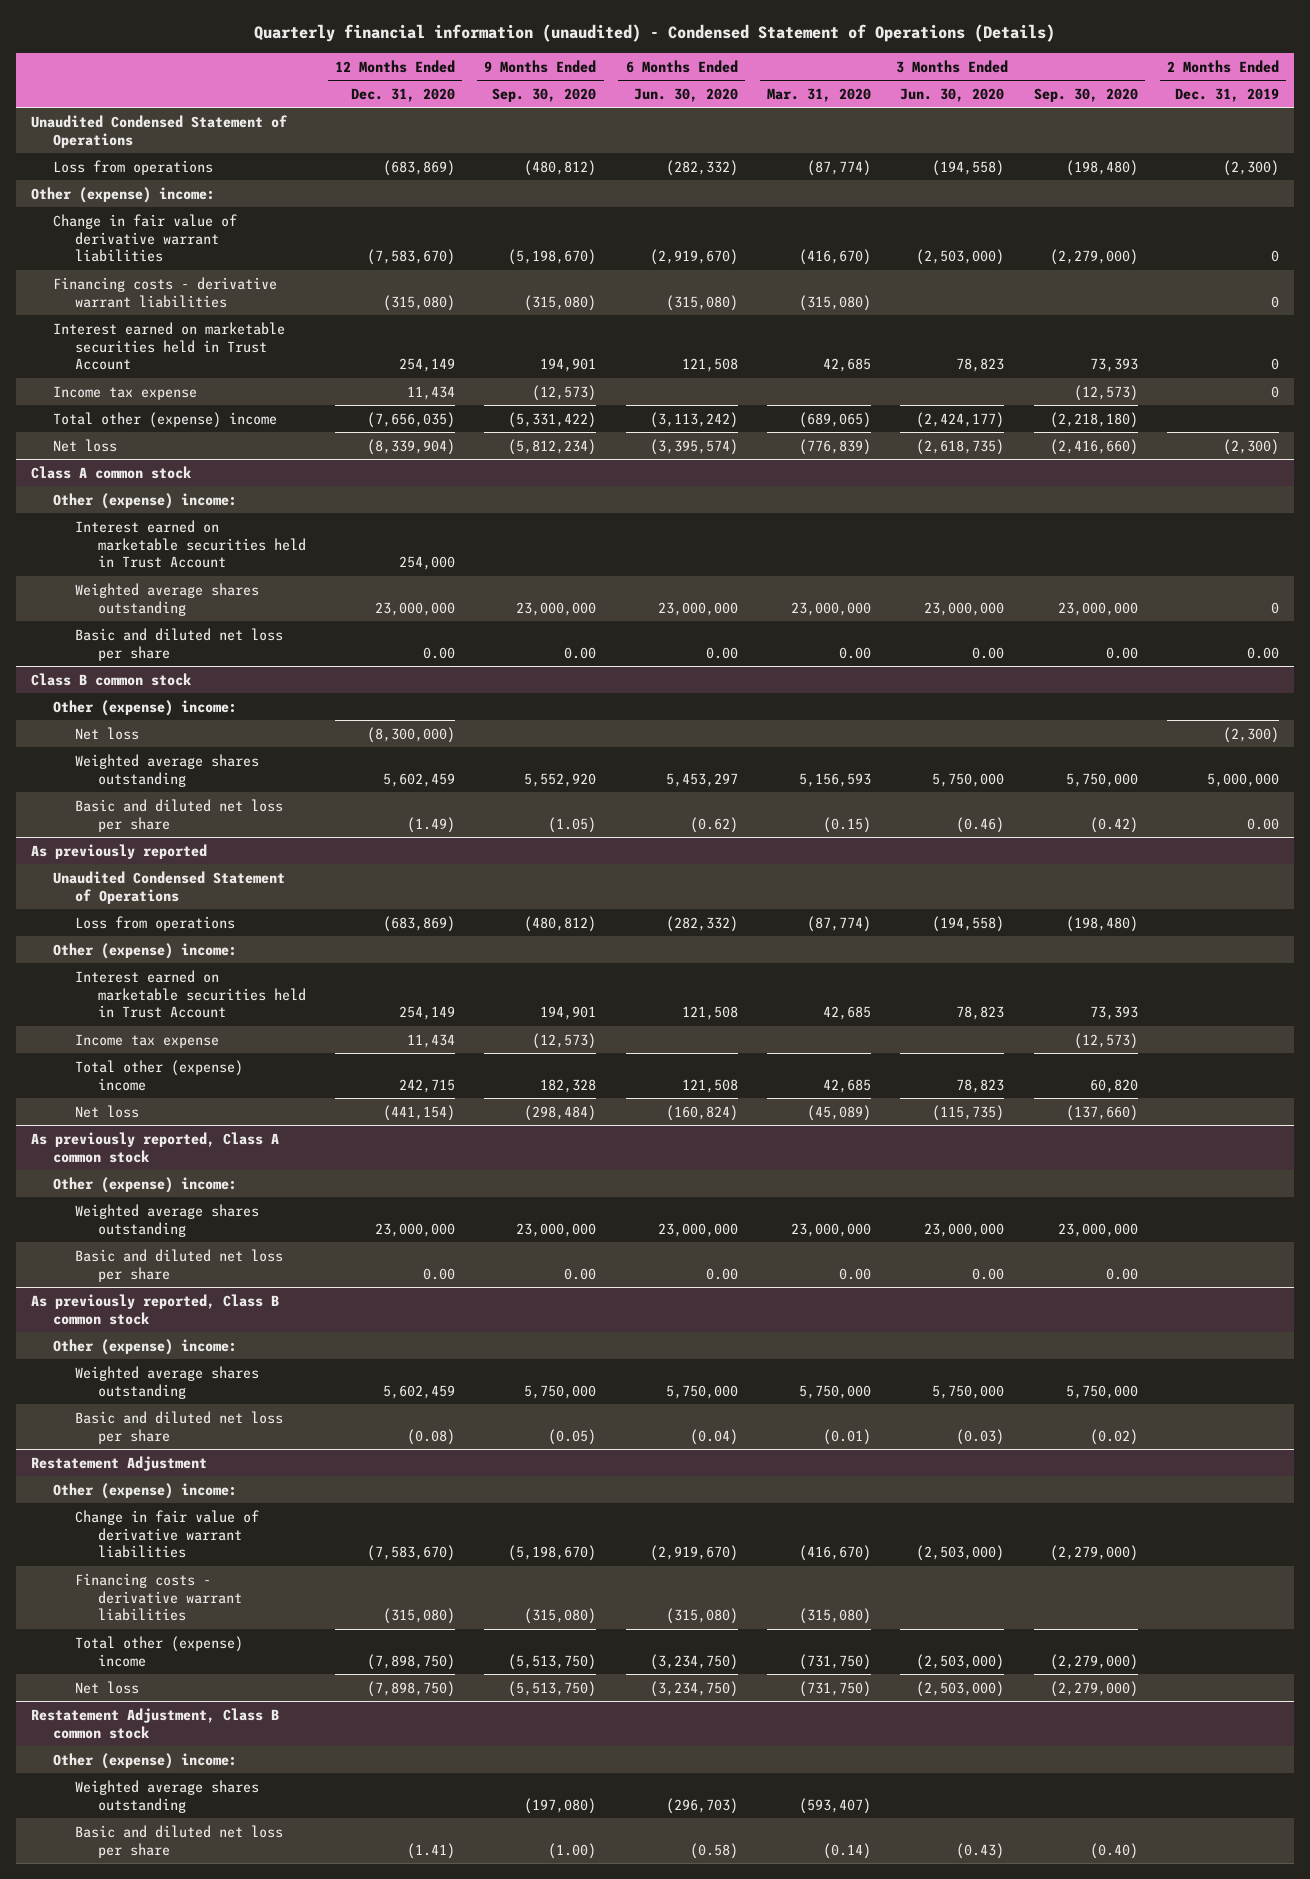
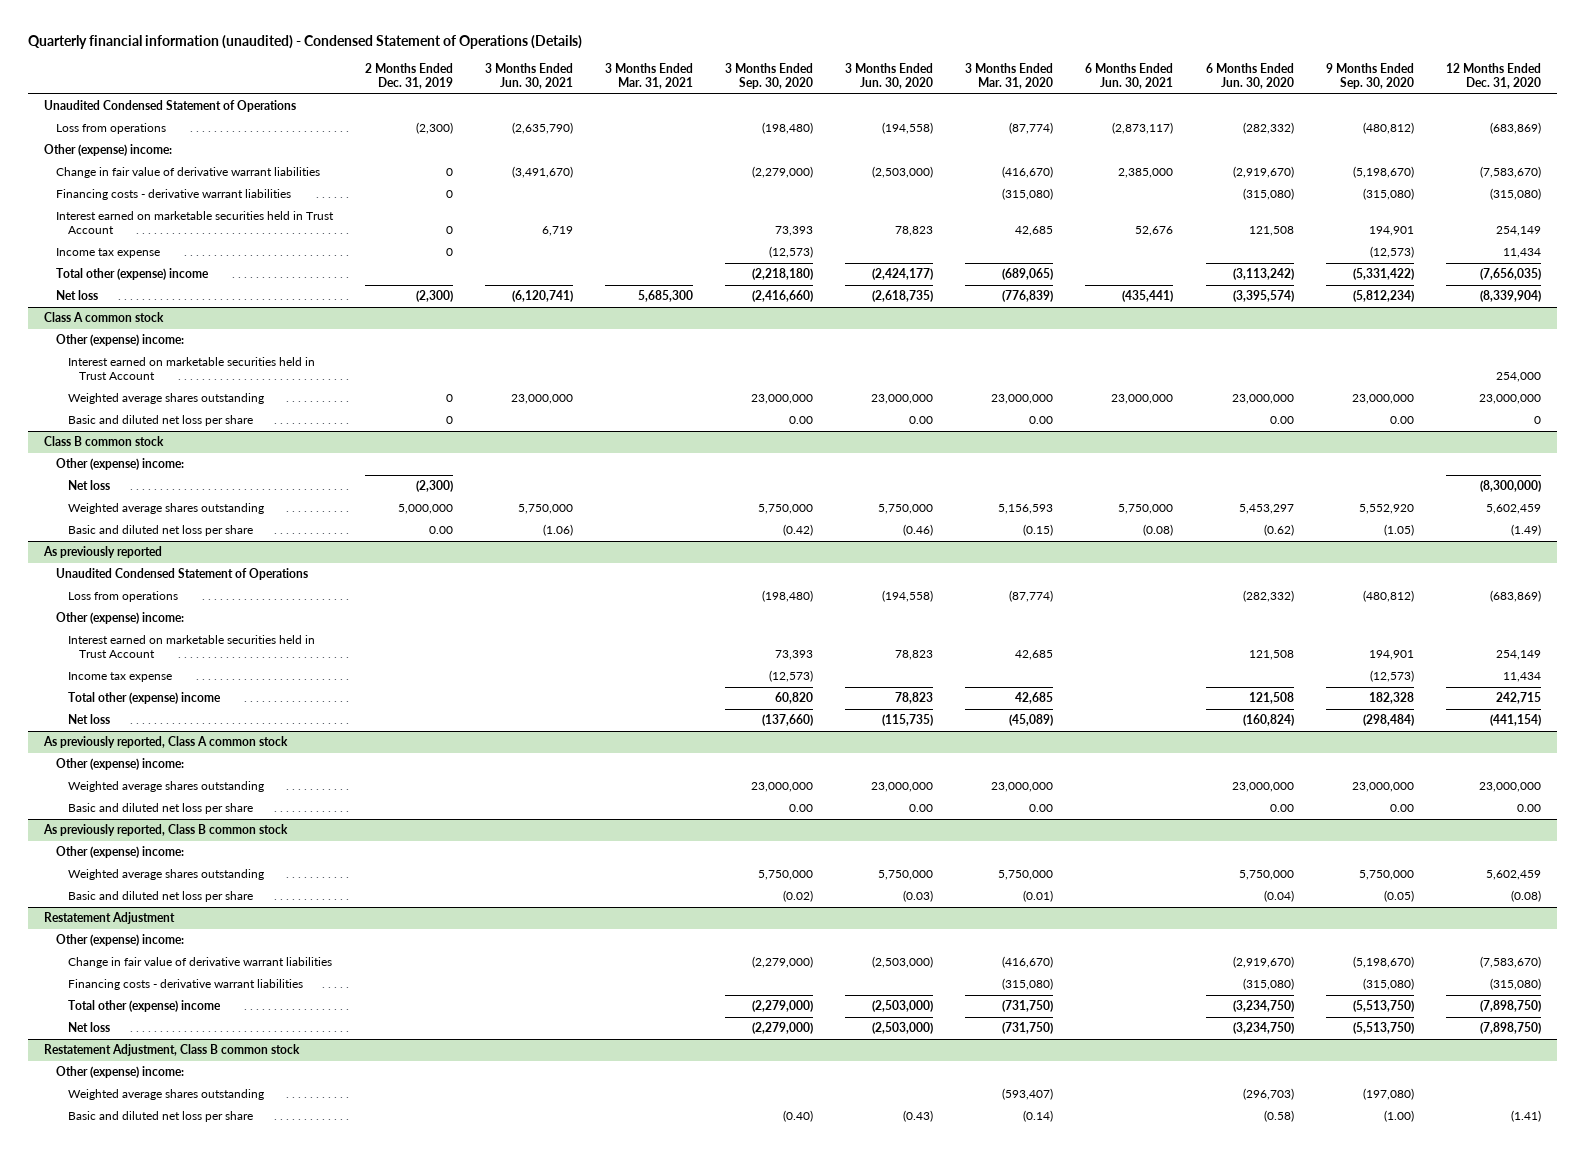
none -> [485,62,574,89] 3 Months Ended Jun. 30, 2021
none -> [605,62,694,89] 3 Months Ended Mar. 31, 2021
none -> [1085,62,1174,89] 6 Months Ended Jun. 30, 2021
[423,646,456,659] 0.00 -> [1533,416,1541,425] 0
[1247,646,1280,659] 0.00 -> [445,416,453,425] 0

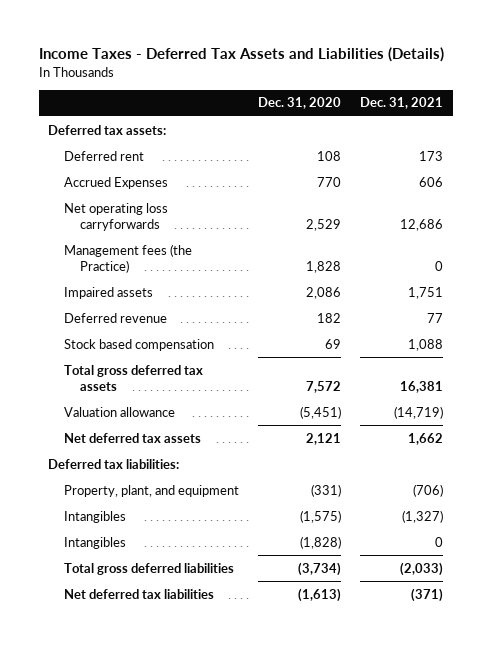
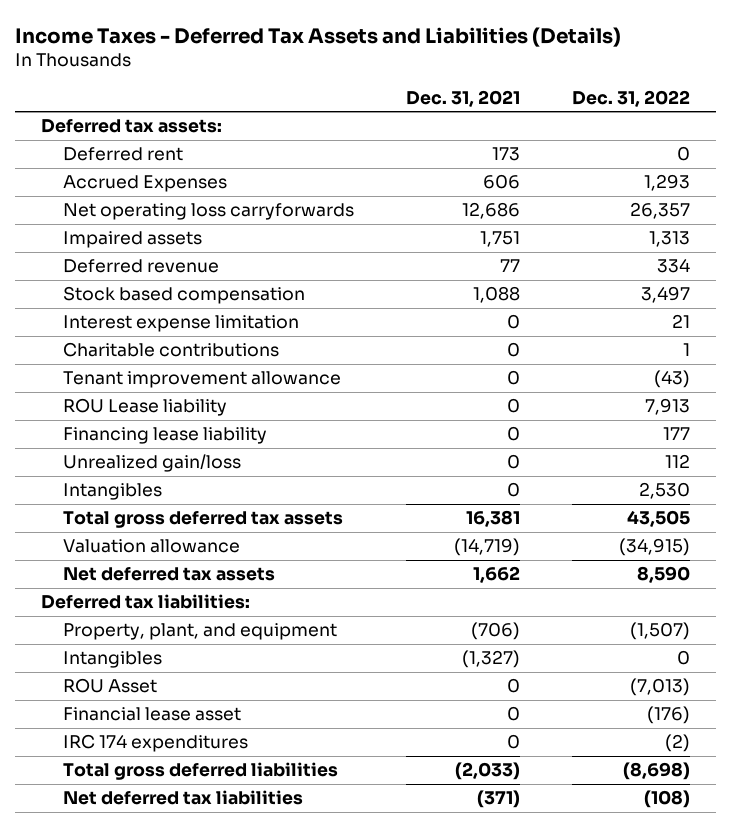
[258,97,342,110] Dec. 31, 2020 -> none
none -> [571,89,690,107] Dec. 31, 2022
[64,243,193,274] Management fees (the Practice) -> none
none -> [62,315,299,333] Interest expense limitation
none -> [62,342,279,358] Charitable contributions
none -> [62,371,341,389] Tenant improvement allowance
none -> [62,398,227,417] ROU Lease liability
none -> [62,427,267,445] Financing lease liability
none -> [62,454,241,473] Unrealized gain/loss
[64,536,127,549] Intangibles -> [62,483,162,501] Intangibles
none -> [62,678,157,694] ROU Asset
none -> [62,707,241,722] Financial lease asset
none -> [62,734,248,753] IRC 174 expenditures

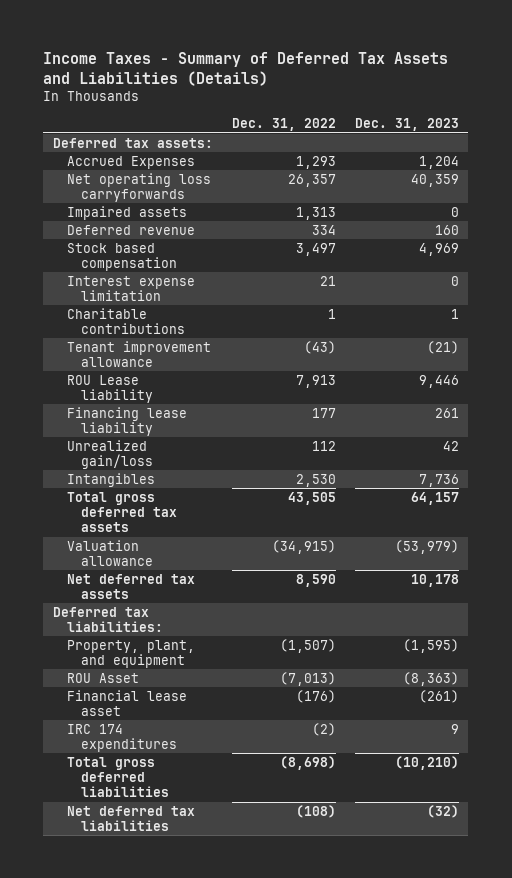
[15,26,622,47] Income Taxes - Deferred Tax Assets and Liabilities (Details) -> [43,51,449,86] Income Taxes - Summary of Deferred Tax Assets and Liabilities (Details)
[405,89,520,107] Dec. 31, 2021 -> none
none -> [354,118,459,132] Dec. 31, 2023
[62,147,183,162] Deferred rent -> none
[62,651,162,669] Intangibles -> none

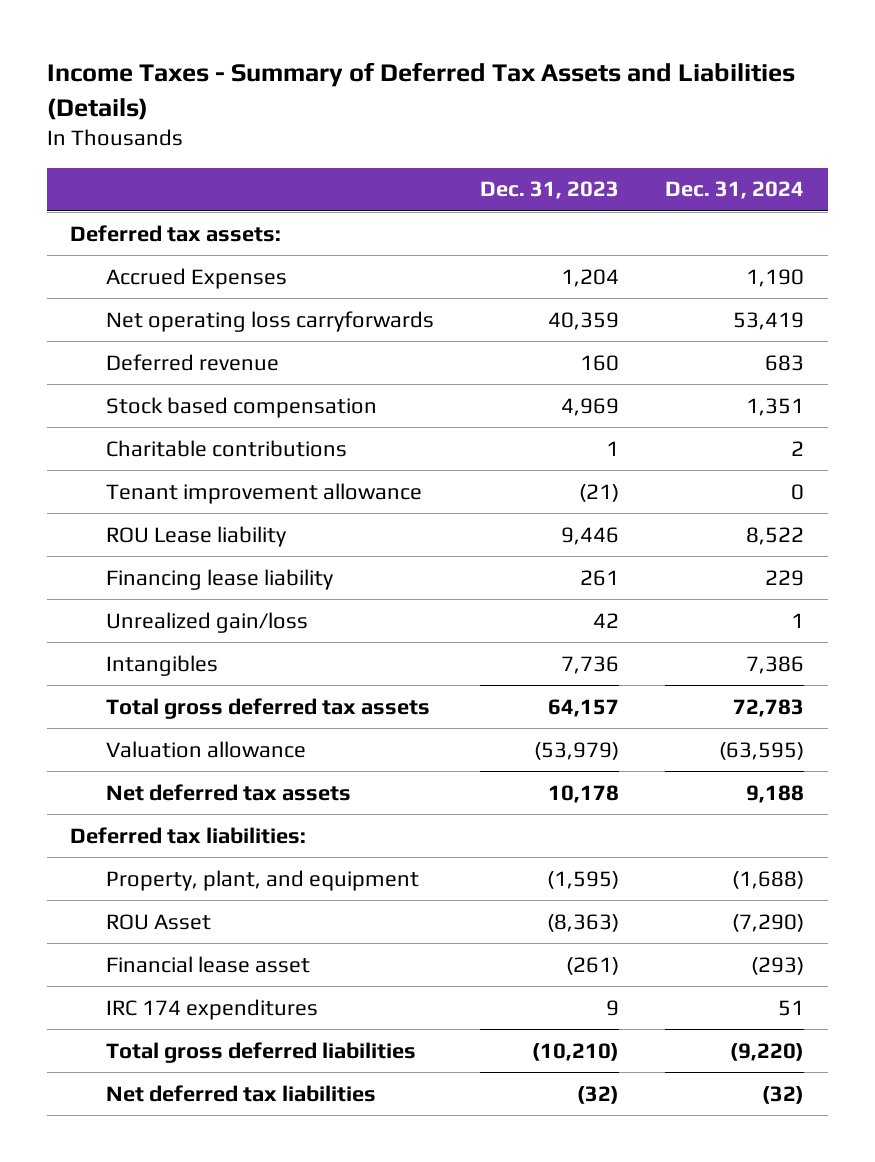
[231,118,336,132] Dec. 31, 2022 -> none
none -> [665,181,805,200] Dec. 31, 2024
[66,205,187,220] Impaired assets -> none
[66,275,195,302] Interest expense limitation -> none

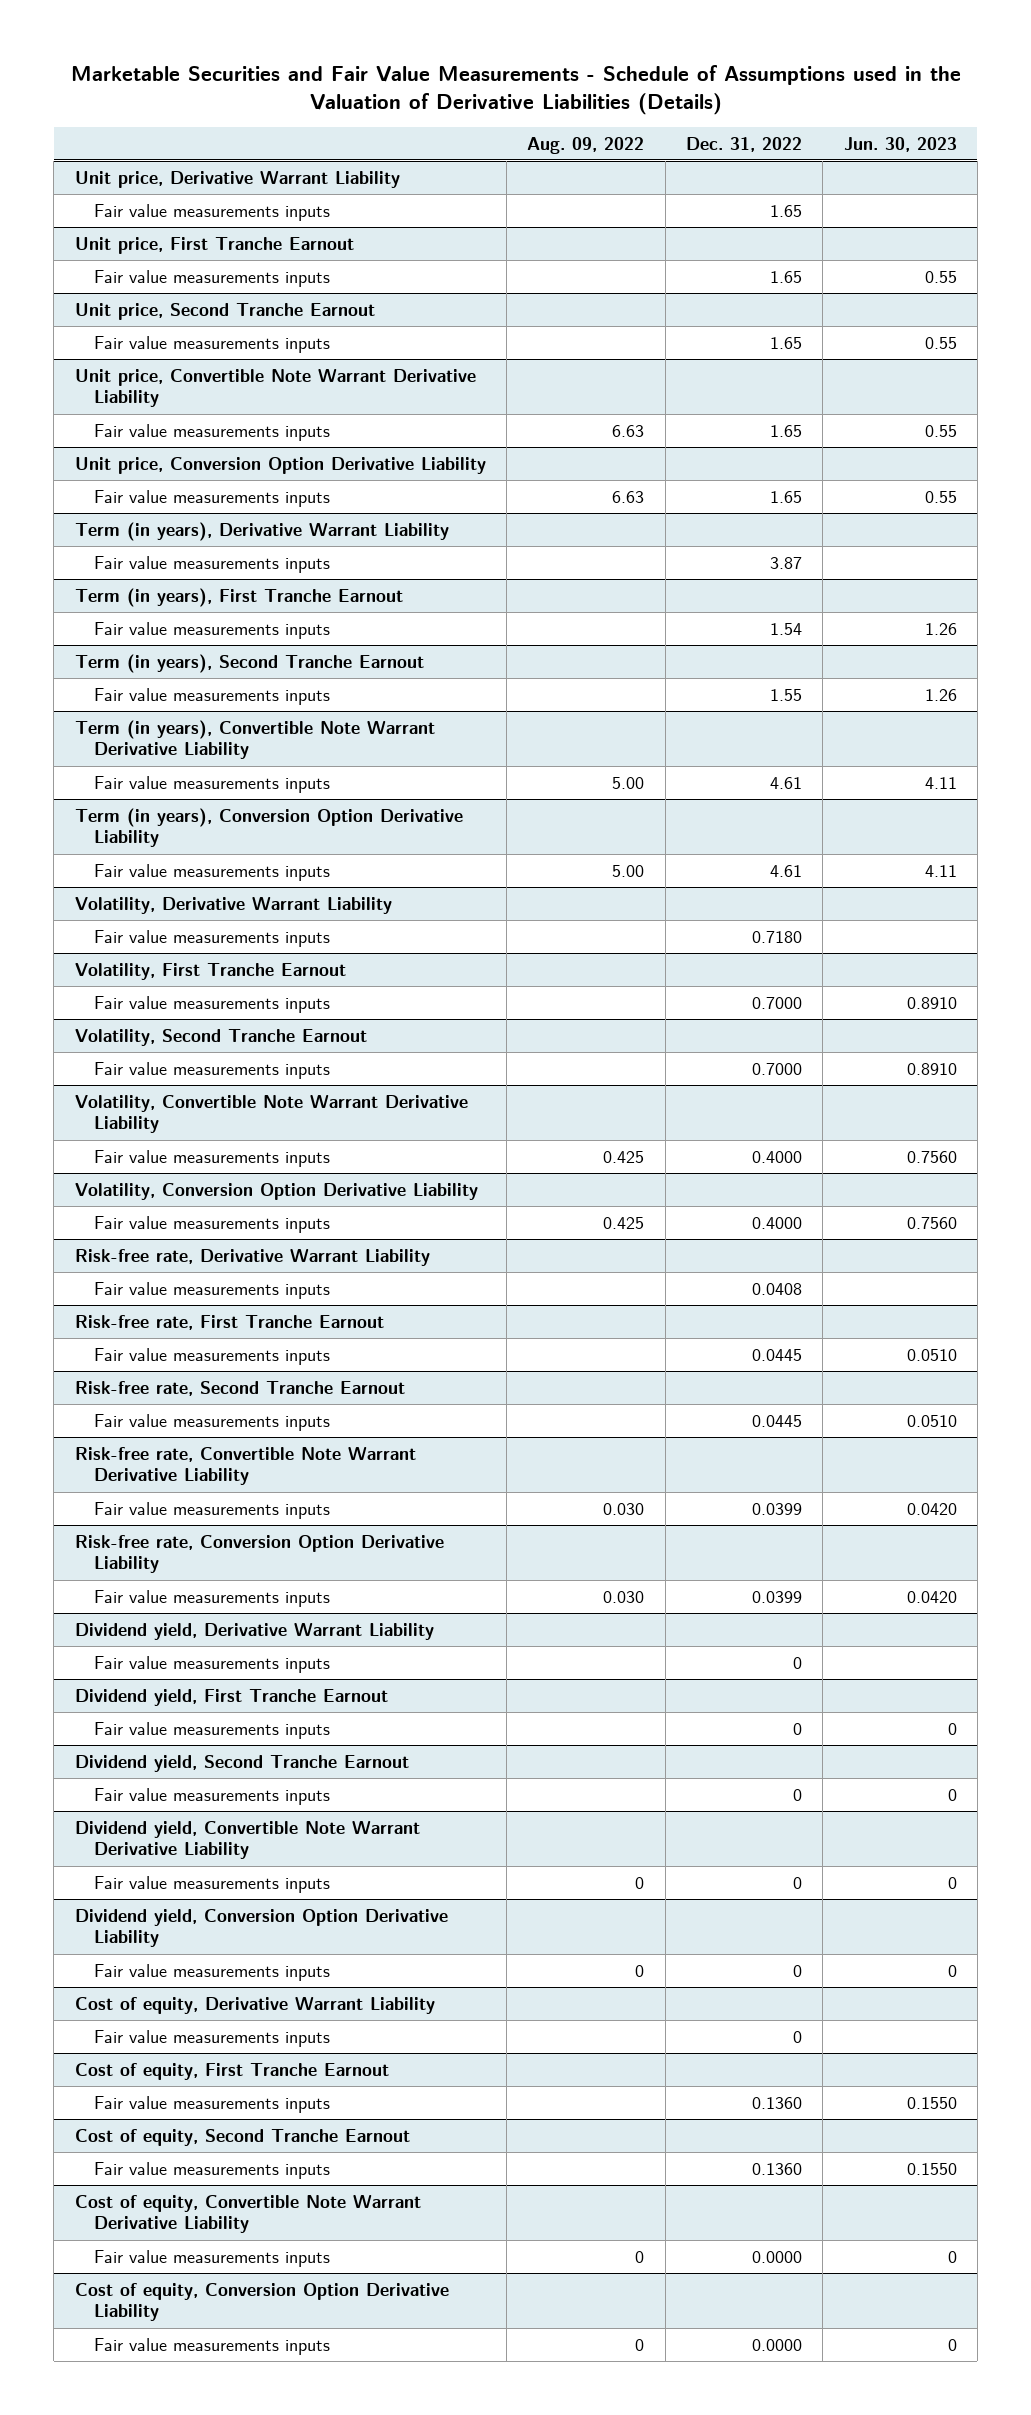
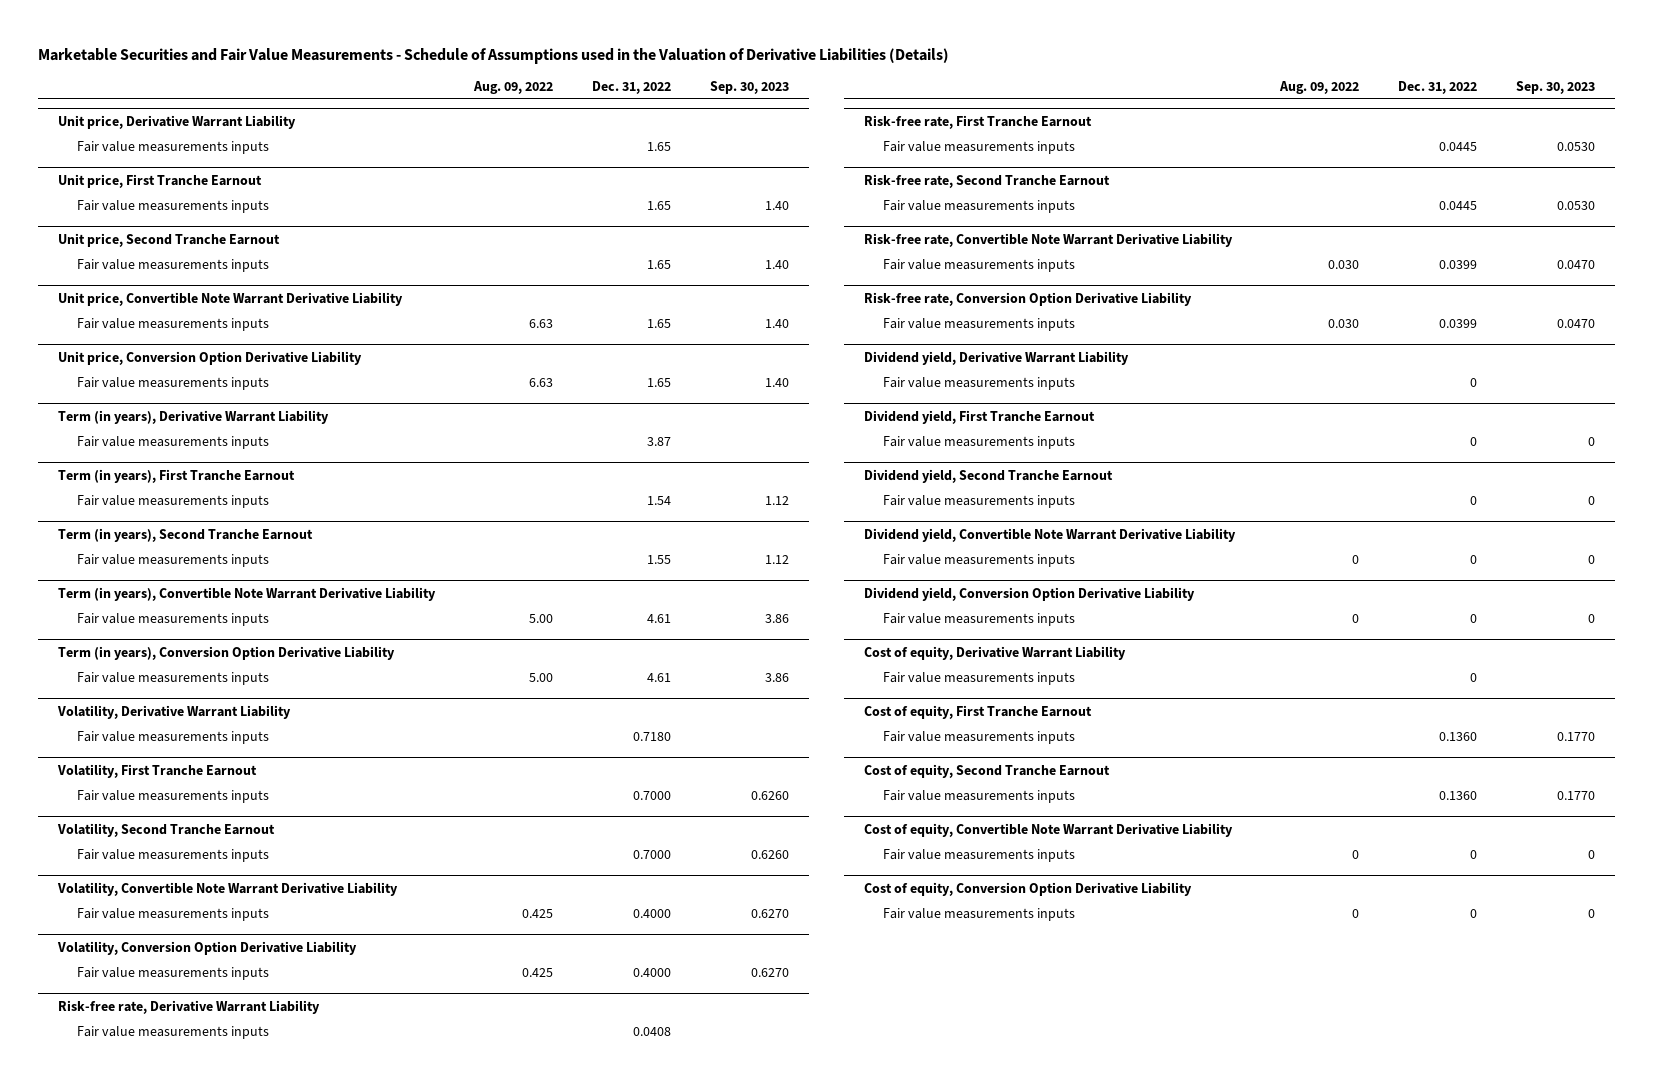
[843,136,957,152] Jun. 30, 2023 -> none
none -> [710,80,790,94] Sep. 30, 2023
[751,2250,802,2263] 0.0000 -> [1470,850,1478,860] 0
[751,2338,802,2351] 0.0000 -> [1470,909,1478,919] 0

